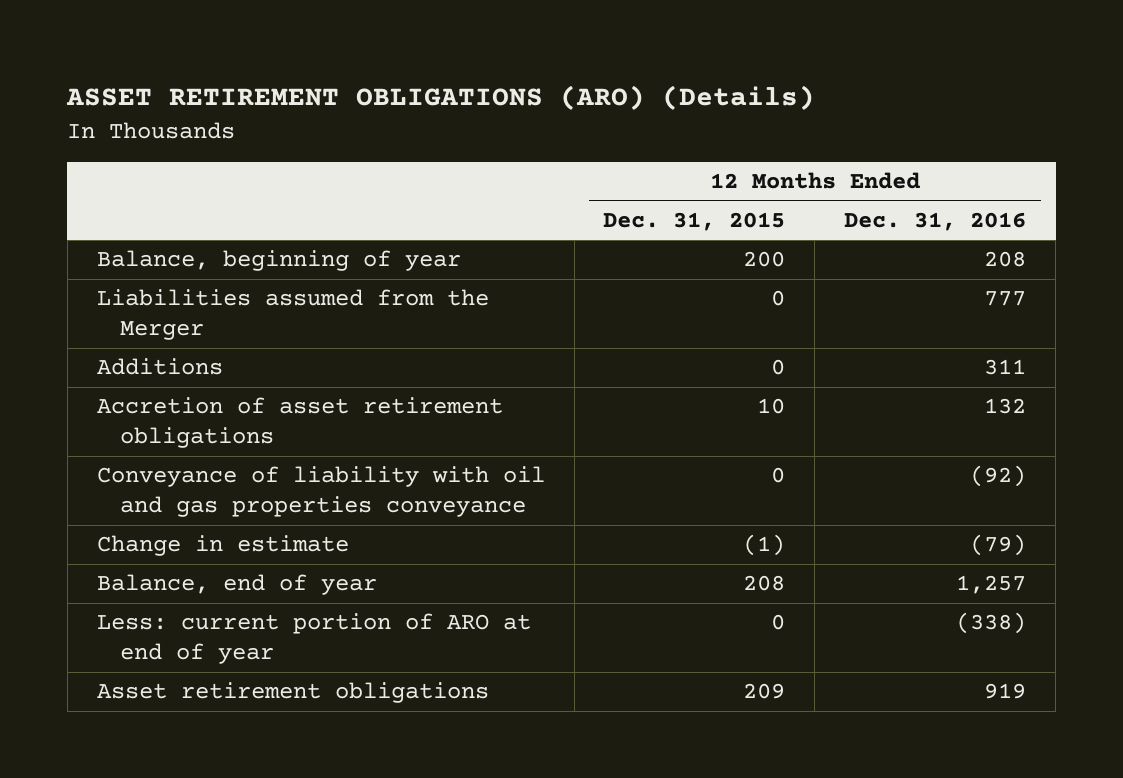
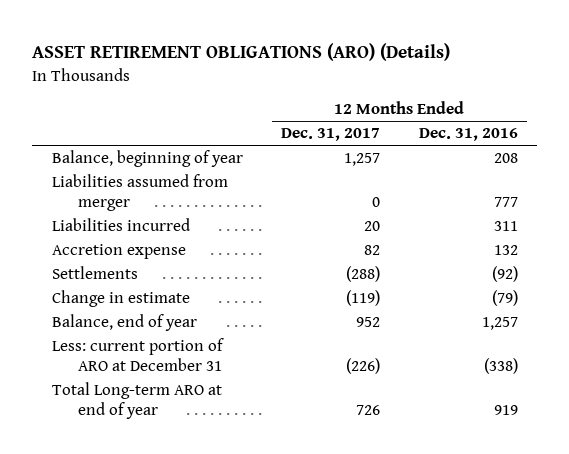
[603,211,786,231] Dec. 31, 2015 -> none
none -> [281,128,381,142] Dec. 31, 2017
[96,289,489,341] Liabilities assumed from the Merger -> [51,174,228,211] Liabilities assumed from merger
[96,358,223,376] Additions -> [51,218,190,232] Liabilities incurred
[96,397,503,449] Accretion of asset retirement obligations -> [51,244,186,260] Accretion expense
[96,466,545,518] Conveyance of liability with oil and gas properties conveyance -> [51,266,138,280] Settlements
[96,613,531,665] Less: current portion of ARO at end of year -> [51,338,224,371] Less: current portion of ARO at December 31
[96,682,489,704] Asset retirement obligations -> [51,382,222,419] Total Long-term ARO at end of year

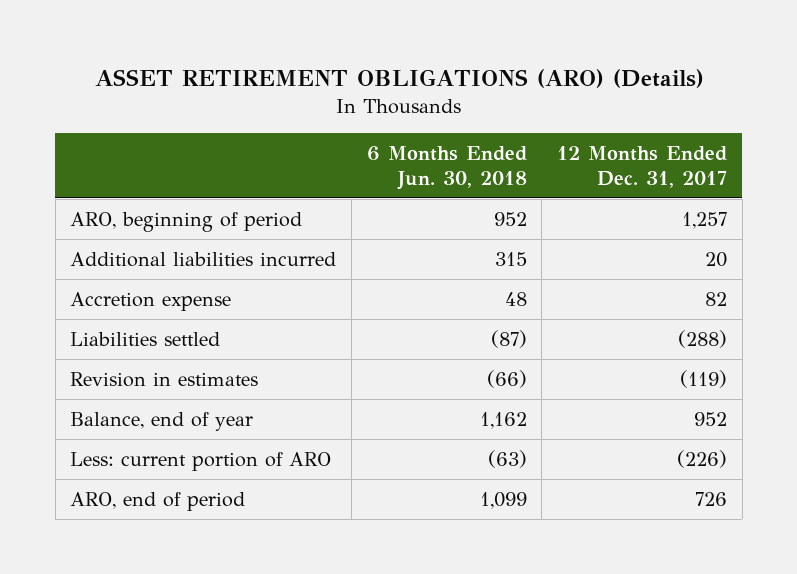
[418,128,518,142] Dec. 31, 2016 -> none
none -> [366,145,527,190] 6 Months Ended Jun. 30, 2018
[51,174,228,211] Liabilities assumed from merger -> none
[51,150,243,168] Balance, beginning of year -> [70,211,303,232] ARO, beginning of period
[51,218,190,232] Liabilities incurred -> [70,251,337,267] Additional liabilities incurred
[51,266,138,280] Settlements -> [70,331,221,346] Liabilities settled
[51,290,190,308] Change in estimate -> [70,371,259,387] Revision in estimates
[51,338,224,371] Less: current portion of ARO at December 31 -> [70,451,332,471] Less: current portion of ARO
[51,382,222,419] Total Long-term ARO at end of year -> [70,491,246,511] ARO, end of period

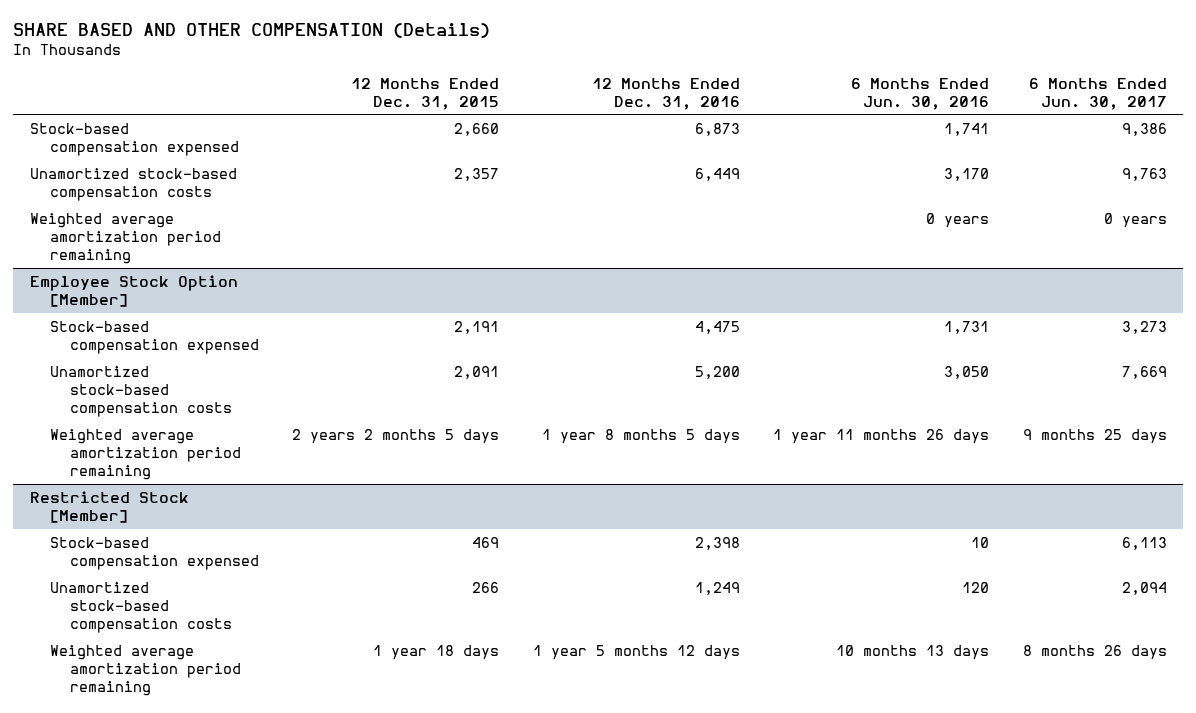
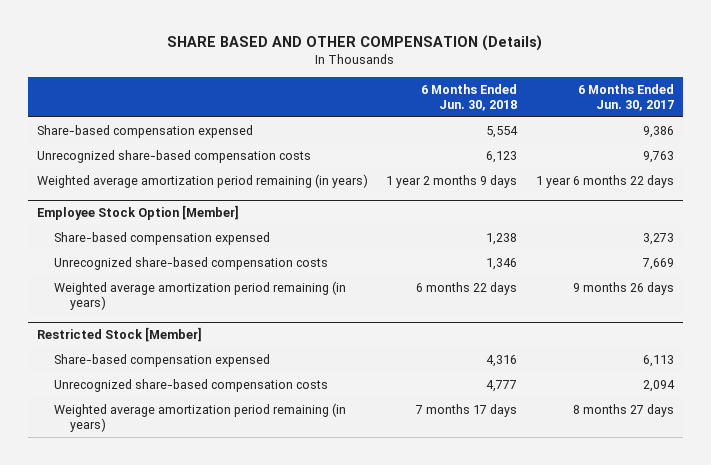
[351,77,500,110] 12 Months Ended Dec. 31, 2015 -> none
[591,77,740,110] 12 Months Ended Dec. 31, 2016 -> none
[851,77,990,110] 6 Months Ended Jun. 30, 2016 -> none
none -> [421,83,518,112] 6 Months Ended Jun. 30, 2018
[29,122,239,156] Stock-based compensation expensed -> [37,124,254,138] Share-based compensation expensed
[29,167,237,201] Unamortized stock-based compensation costs -> [37,149,312,163] Unrecognized share-based compensation costs
[29,212,221,264] Weighted average amortization period remaining -> [37,173,369,188] Weighted average amortization period remaining (in years)
[1103,212,1167,227] 0 years -> [535,174,674,188] 1 year 6 months 22 days
[49,320,259,354] Stock-based compensation expensed -> [53,231,270,245] Share-based compensation expensed
[49,365,232,417] Unamortized stock-based compensation costs -> [53,256,328,270] Unrecognized share-based compensation costs
[49,428,241,480] Weighted average amortization period remaining -> [53,280,346,311] Weighted average amortization period remaining (in years)
[1022,428,1167,443] 9 months 25 days -> [572,281,674,295] 9 months 26 days
[49,536,259,570] Stock-based compensation expensed -> [53,353,270,367] Share-based compensation expensed
[49,581,232,633] Unamortized stock-based compensation costs -> [53,378,328,392] Unrecognized share-based compensation costs
[49,644,241,696] Weighted average amortization period remaining -> [53,402,346,433] Weighted average amortization period remaining (in years)
[1022,644,1167,659] 8 months 26 days -> [572,403,674,417] 8 months 27 days

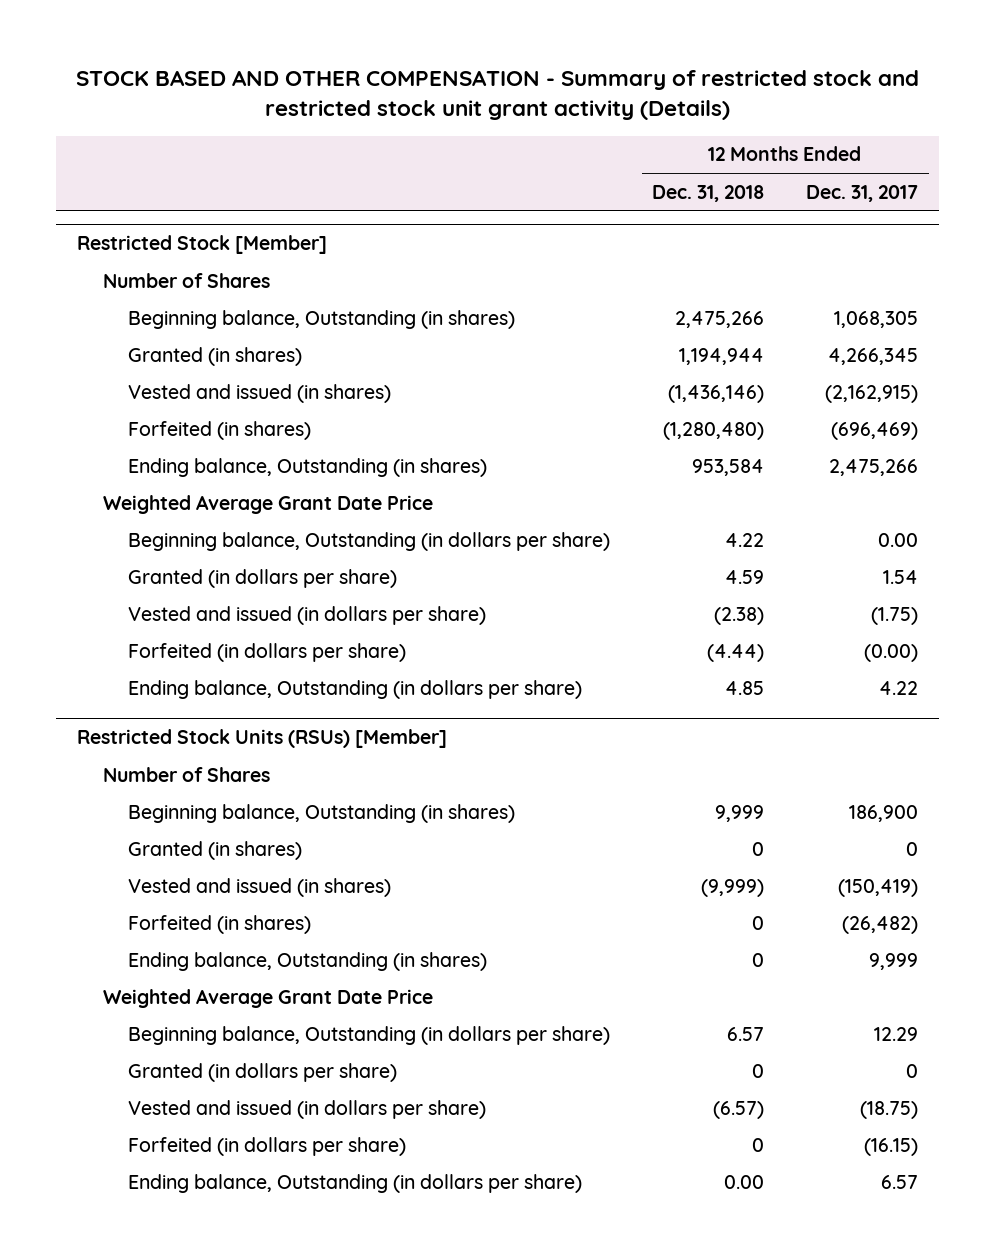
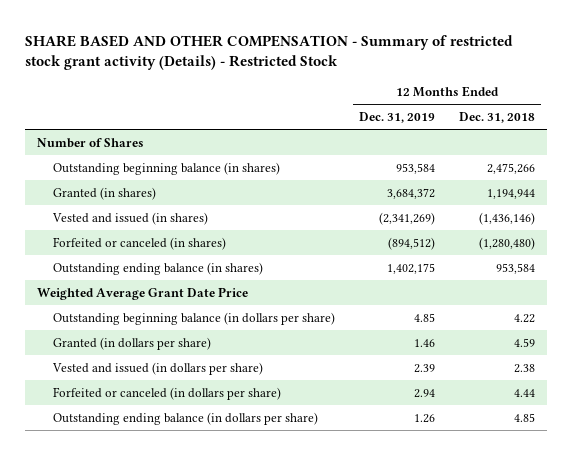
[75,70,919,121] STOCK BASED AND OTHER COMPENSATION - Summary of restricted stock and restricted stock unit grant activity (Details) -> [25,34,514,71] SHARE BASED AND OTHER COMPENSATION - Summary of restricted stock grant activity (Details) - Restricted Stock
[806,184,919,202] Dec. 31, 2017 -> none
none -> [358,111,435,123] Dec. 31, 2019
[77,234,328,254] Restricted Stock [Member] -> none
[128,309,516,329] Beginning balance, Outstanding (in shares) -> [52,161,280,175] Outstanding beginning balance (in shares)
[128,420,312,440] Forfeited (in shares) -> [52,236,226,250] Forfeited or canceled (in shares)
[128,457,488,477] Ending balance, Outstanding (in shares) -> [52,261,263,275] Outstanding ending balance (in shares)
[128,531,611,551] Beginning balance, Outstanding (in dollars per share) -> [52,311,335,325] Outstanding beginning balance (in dollars per share)
[77,728,448,748] Restricted Stock Units (RSUs) [Member] -> none
[102,766,270,782] Number of Shares -> none
[128,803,516,823] Beginning balance, Outstanding (in shares) -> none
[128,840,303,860] Granted (in shares) -> none
[128,877,392,897] Vested and issued (in shares) -> none
[128,914,312,934] Forfeited (in shares) -> none
[128,951,488,971] Ending balance, Outstanding (in shares) -> none
[102,988,433,1008] Weighted Average Grant Date Price -> none
[128,1025,611,1045] Beginning balance, Outstanding (in dollars per share) -> none
[128,1062,398,1082] Granted (in dollars per share) -> none
[128,1099,487,1119] Vested and issued (in dollars per share) -> none
[128,1136,407,1156] Forfeited (in dollars per share) -> none
[128,1173,583,1193] Ending balance, Outstanding (in dollars per share) -> none
[714,606,765,625] (2.38) -> [513,363,535,373] 2.38
[128,642,407,662] Forfeited (in dollars per share) -> [52,386,281,400] Forfeited or canceled (in dollars per share)
[707,643,765,662] (4.44) -> [513,388,535,397] 4.44
[128,679,583,699] Ending balance, Outstanding (in dollars per share) -> [52,411,318,425] Outstanding ending balance (in dollars per share)

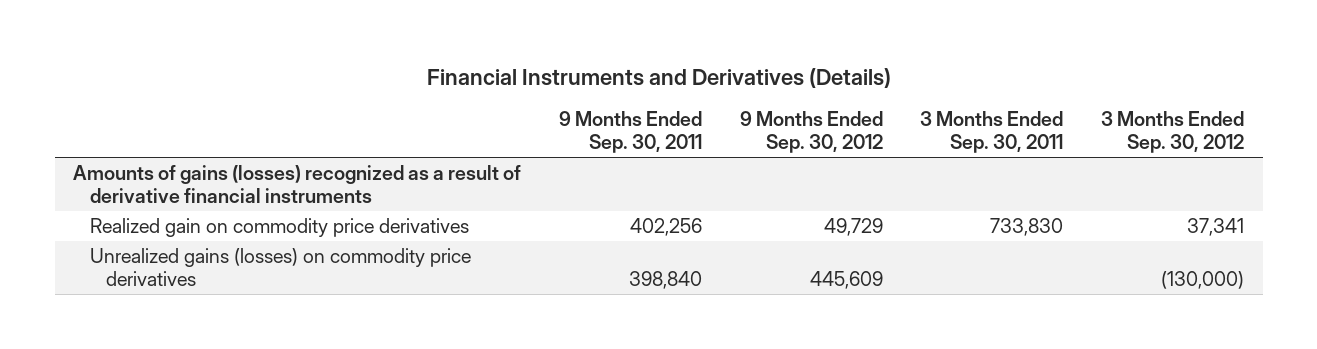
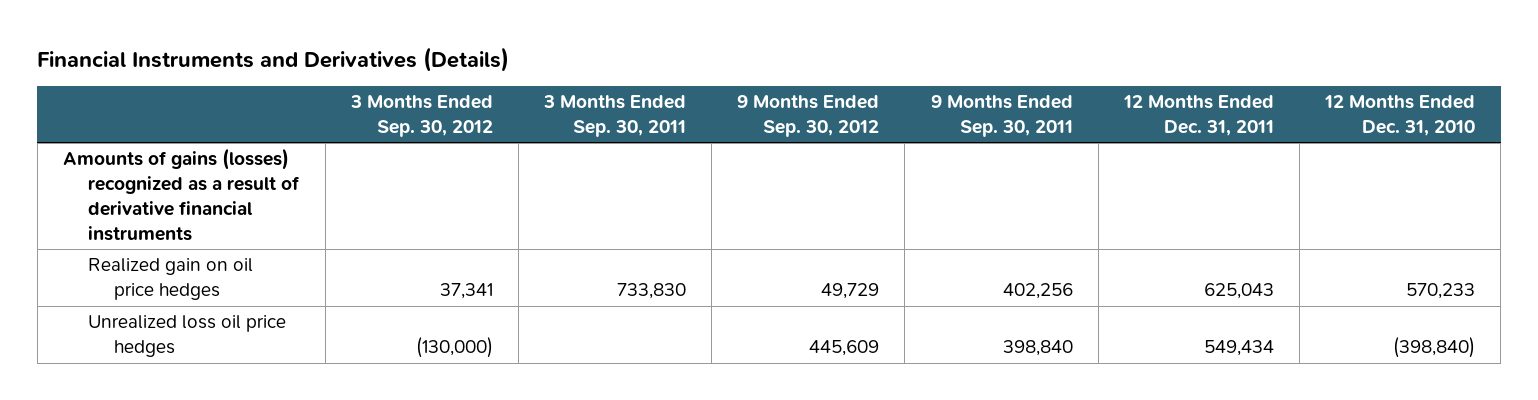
none -> [1122,95,1274,136] 12 Months Ended Dec. 31, 2011
none -> [1324,95,1476,136] 12 Months Ended Dec. 31, 2010
[89,217,469,237] Realized gain on commodity price derivatives -> [88,258,254,301] Realized gain on oil price hedges
[89,247,471,287] Unrealized gains (losses) on commodity price derivatives -> [88,315,287,358] Unrealized loss oil price hedges

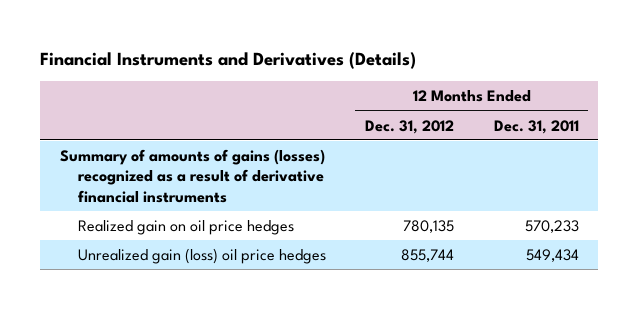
[349,95,493,137] 3 Months Ended Sep. 30, 2012 -> none
[543,95,687,137] 3 Months Ended Sep. 30, 2011 -> none
[737,95,880,137] 9 Months Ended Sep. 30, 2012 -> none
[930,95,1073,137] 9 Months Ended Sep. 30, 2011 -> none
[1324,95,1476,136] 12 Months Ended Dec. 31, 2010 -> none
none -> [365,119,455,134] Dec. 31, 2012
[62,148,301,241] Amounts of gains (losses) recognized as a result of derivative financial instruments -> [59,148,325,203] Summary of amounts of gains (losses) recognized as a result of derivative financial instruments
[1203,283,1274,300] 625,043 -> [524,219,579,233] 570,233
[88,315,287,358] Unrealized loss oil price hedges -> [77,247,326,264] Unrealized gain (loss) oil price hedges

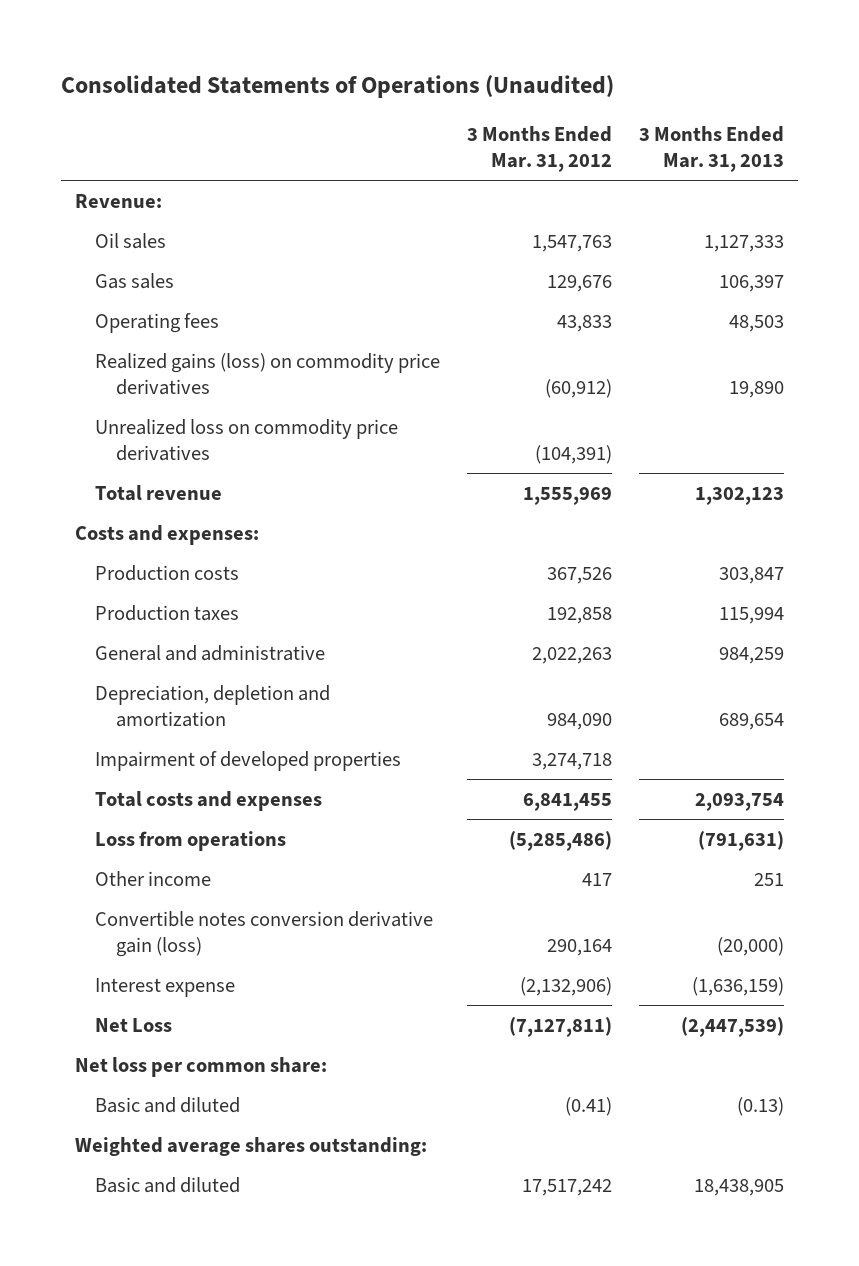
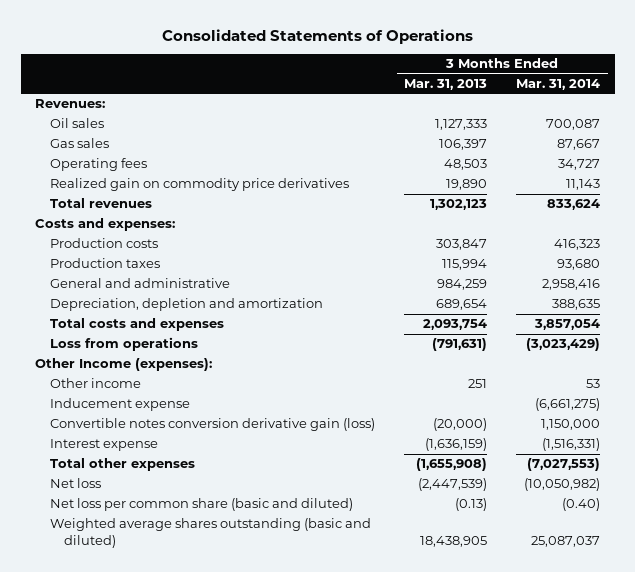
[61,75,615,99] Consolidated Statements of Operations (Unaudited) -> [161,28,473,44] Consolidated Statements of Operations
[467,125,613,173] 3 Months Ended Mar. 31, 2012 -> none
none -> [516,78,601,90] Mar. 31, 2014
[74,193,162,208] Revenue: -> [35,99,106,109] Revenues:
[95,418,399,462] Unrealized loss on commodity price derivatives -> none
[95,352,441,396] Realized gains (loss) on commodity price derivatives -> [49,178,349,192] Realized gain on commodity price derivatives
[95,484,223,501] Total revenue -> [49,198,152,209] Total revenues
[95,750,402,771] Impairment of developed properties -> none
none -> [35,358,213,372] Other Income (expenses):
none -> [49,398,190,412] Inducement expense
[74,1056,327,1077] Net loss per common share: -> none
[74,1136,427,1156] Weighted average shares outstanding: -> none
none -> [49,458,195,472] Total other expenses
[95,1017,173,1032] Net Loss -> [49,478,101,489] Net loss
[95,1096,241,1113] Basic and diluted -> [49,498,353,512] Net loss per common share (basic and diluted)
[95,1176,241,1193] Basic and diluted -> [49,518,371,549] Weighted average shares outstanding (basic and diluted)

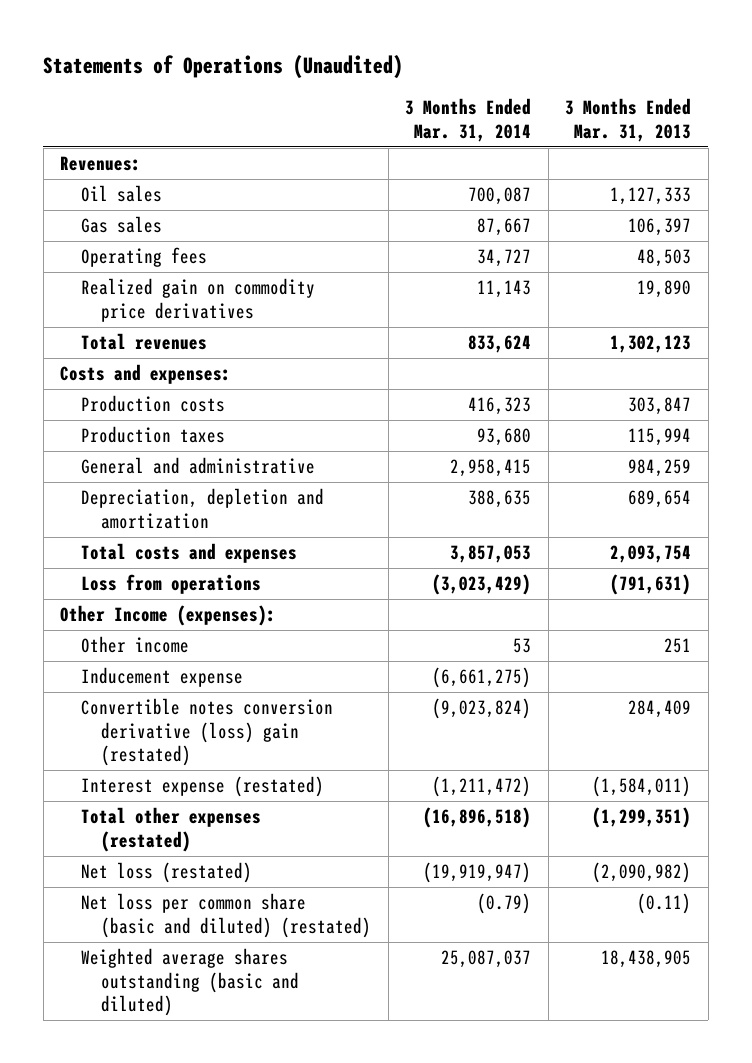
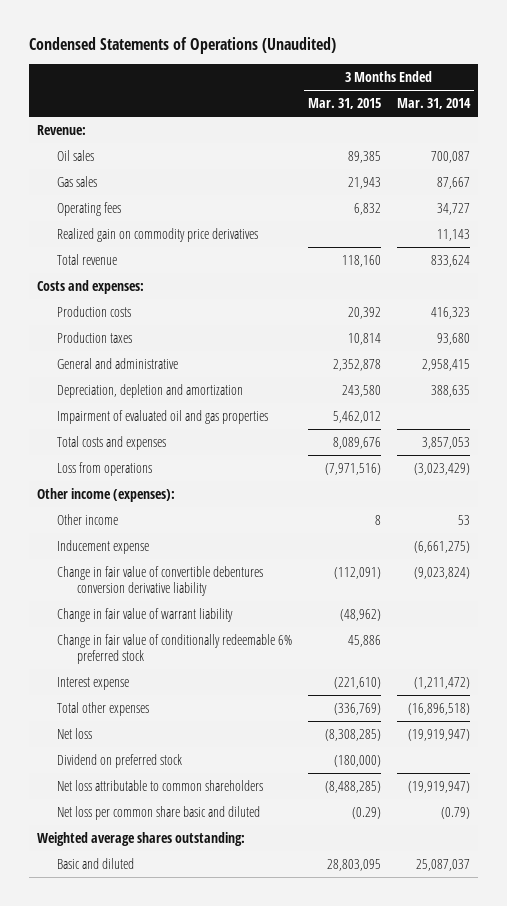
[43,54,404,79] Statements of Operations (Unaudited) -> [29,37,337,55] Condensed Statements of Operations (Unaudited)
[565,98,692,142] 3 Months Ended Mar. 31, 2013 -> none
none -> [308,98,382,110] Mar. 31, 2015
[60,156,142,172] Revenues: -> [37,124,87,135] Revenue:
[80,333,207,351] Total revenues -> [57,253,118,265] Total revenue
none -> [57,409,269,424] Impairment of evaluated oil and gas properties
[60,605,277,627] Other Income (expenses): -> [37,487,176,502] Other income (expenses):
[80,698,333,767] Convertible notes conversion derivative (loss) gain (restated) -> [57,565,264,597] Change in fair value of convertible debentures conversion derivative liability
none -> [57,607,234,622] Change in fair value of warrant liability
none -> [57,633,293,665] Change in fair value of conditionally redeemable 6% preferred stock
[80,776,324,798] Interest expense (restated) -> [57,676,130,690] Interest expense
[80,807,261,852] Total other expenses (restated) -> [57,701,150,716] Total other expenses
[80,862,252,884] Net loss (restated) -> [57,727,93,739] Net loss
none -> [57,753,183,768] Dividend on preferred stock
none -> [57,779,264,791] Net loss attributable to common shareholders
[80,893,372,938] Net loss per common share (basic and diluted) (restated) -> [57,805,261,820] Net loss per common share basic and diluted
none -> [37,831,246,846] Weighted average shares outstanding:
[80,948,300,1017] Weighted average shares outstanding (basic and diluted) -> [57,857,135,869] Basic and diluted

